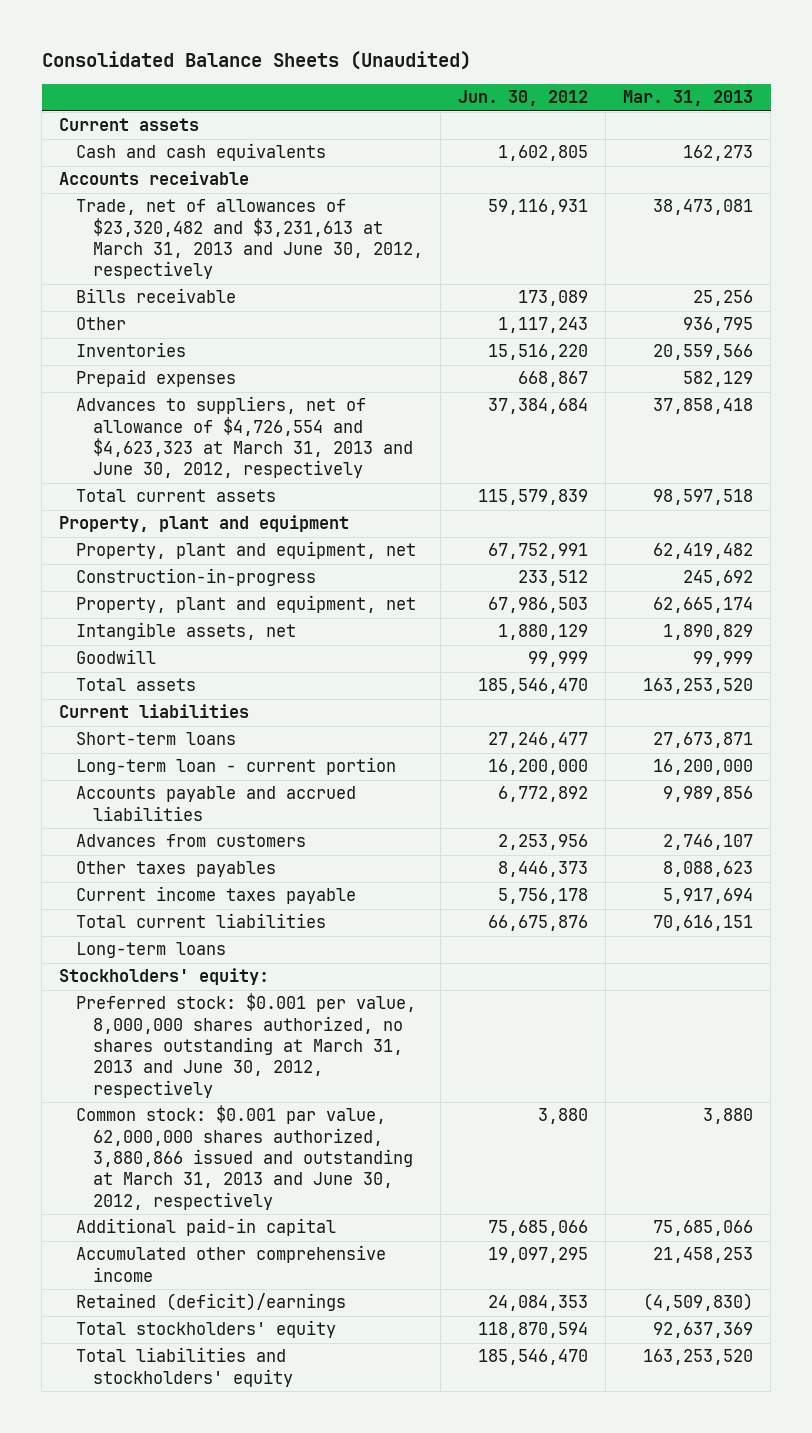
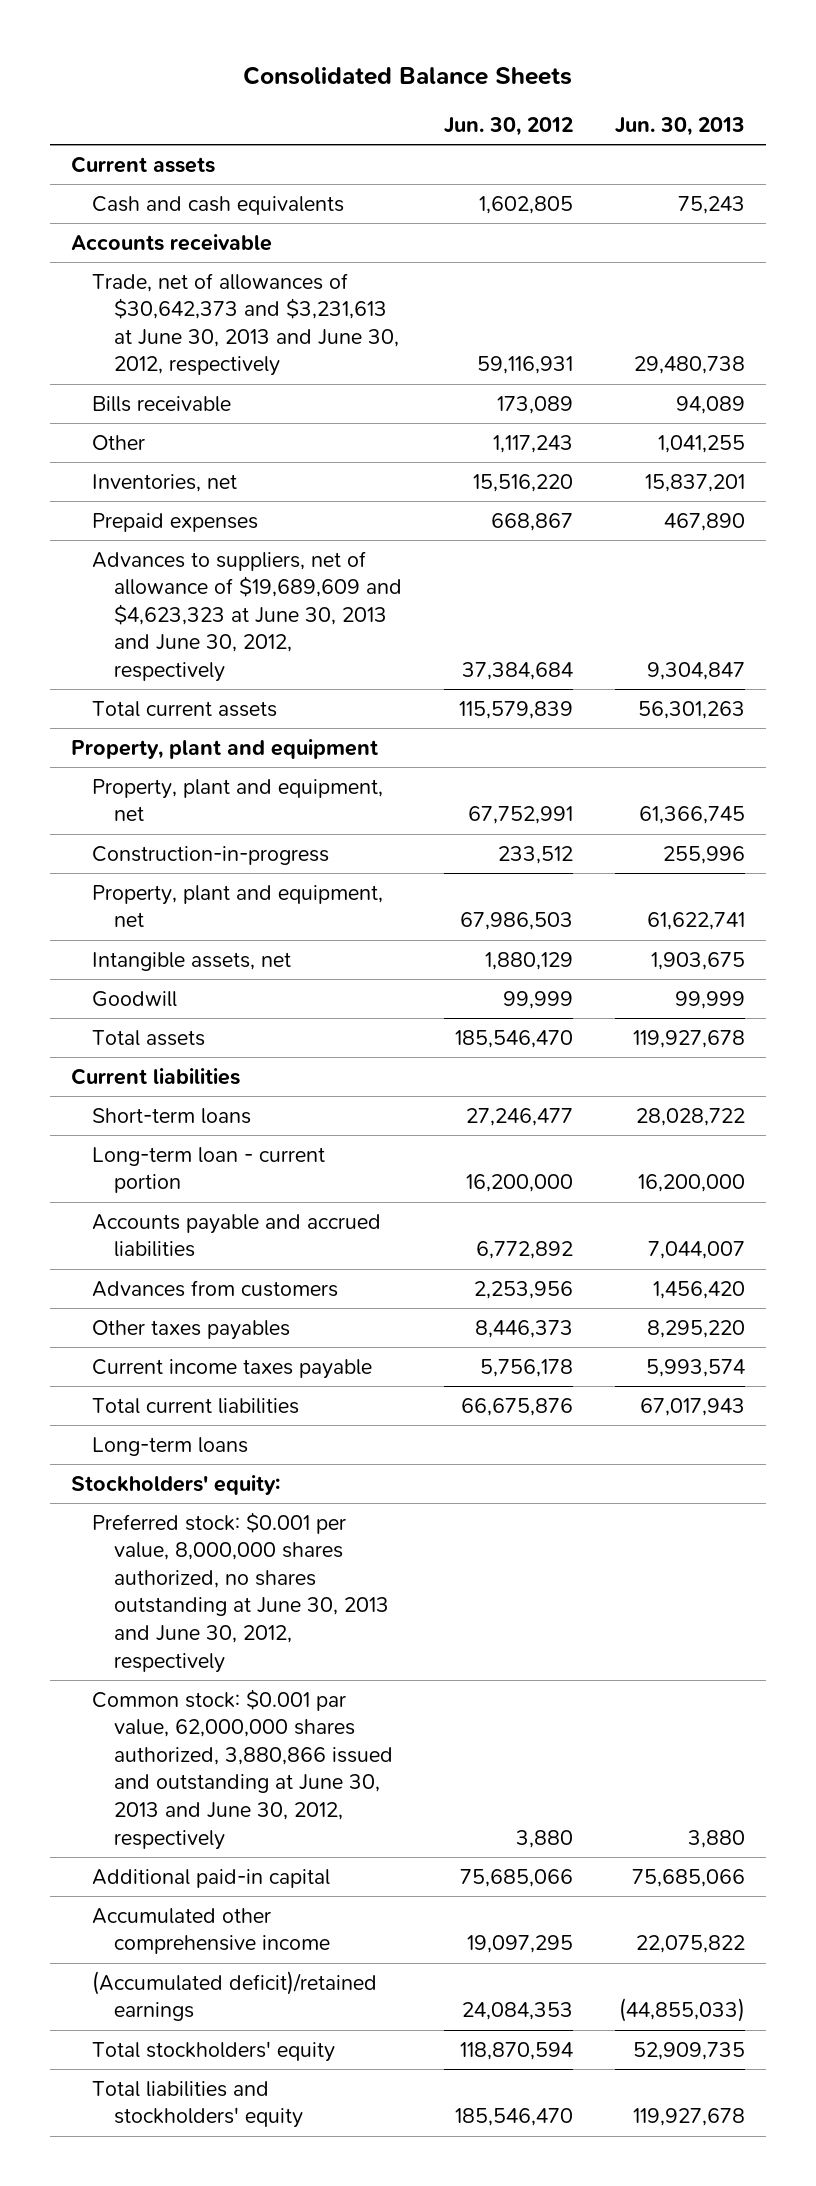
[41,51,471,71] Consolidated Balance Sheets (Unaudited) -> [243,65,573,85] Consolidated Balance Sheets
[623,90,754,107] Mar. 31, 2013 -> none
none -> [615,116,746,136] Jun. 30, 2013
[75,199,423,280] Trade, net of allowances of $23,320,482 and $3,231,613 at March 31, 2013 and June 30, 2012, respectively -> [92,272,399,377] Trade, net of allowances of $30,642,373 and $3,231,613 at June 30, 2013 and June 30, 2012, respectively
[75,342,186,358] Inventories -> [92,473,238,492] Inventories, net
[75,396,413,479] Advances to suppliers, net of allowance of $4,726,554 and $4,623,323 at March 31, 2013 and June 30, 2012, respectively -> [92,550,402,683] Advances to suppliers, net of allowance of $19,689,609 and $4,623,323 at June 30, 2013 and June 30, 2012, respectively
[75,993,416,1098] Preferred stock: $0.001 per value, 8,000,000 shares authorized, no shares outstanding at March 31, 2013 and June 30, 2012, respectively -> [92,1511,389,1673] Preferred stock: $0.001 per value, 8,000,000 shares authorized, no shares outstanding at June 30, 2013 and June 30, 2012, respectively
[75,1105,413,1210] Common stock: $0.001 par value, 62,000,000 shares authorized, 3,880,866 issued and outstanding at March 31, 2013 and June 30, 2012, respectively -> [92,1688,393,1850] Common stock: $0.001 par value, 62,000,000 shares authorized, 3,880,866 issued and outstanding at June 30, 2013 and June 30, 2012, respectively
[75,1293,346,1312] Retained (deficit)/earnings -> [92,1970,378,2022] (Accumulated deficit)/retained earnings

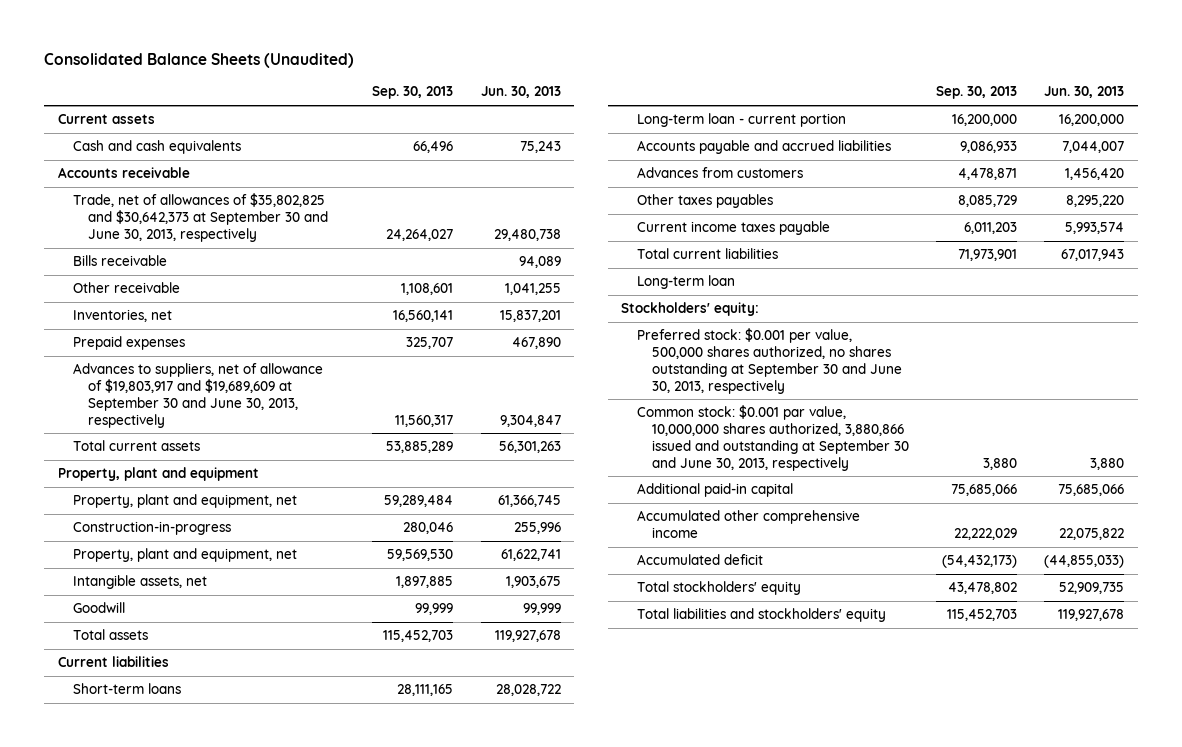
[243,65,573,85] Consolidated Balance Sheets -> [44,52,355,68] Consolidated Balance Sheets (Unaudited)
[443,116,573,136] Jun. 30, 2012 -> none
none -> [372,86,454,100] Sep. 30, 2013
[92,272,399,377] Trade, net of allowances of $30,642,373 and $3,231,613 at June 30, 2013 and June 30, 2012, respectively -> [72,193,328,242] Trade, net of allowances of $35,802,825 and $30,642,373 at September 30 and June 30, 2013, respectively
[92,434,146,450] Other -> [72,282,180,294] Other receivable
[92,550,402,683] Advances to suppliers, net of allowance of $19,689,609 and $4,623,323 at June 30, 2013 and June 30, 2012, respectively -> [72,363,323,428] Advances to suppliers, net of allowance of $19,803,917 and $19,689,609 at September 30 and June 30, 2013, respectively
[92,1436,249,1456] Long-term loans -> [636,275,735,290] Long-term loan
[92,1511,389,1673] Preferred stock: $0.001 per value, 8,000,000 shares authorized, no shares outstanding at June 30, 2013 and June 30, 2012, respectively -> [636,328,902,394] Preferred stock: $0.001 per value, 500,000 shares authorized, no shares outstanding at September 30 and June 30, 2013, respectively
[92,1688,393,1850] Common stock: $0.001 par value, 62,000,000 shares authorized, 3,880,866 issued and outstanding at June 30, 2013 and June 30, 2012, respectively -> [636,405,909,471] Common stock: $0.001 par value, 10,000,000 shares authorized, 3,880,866 issued and outstanding at September 30 and June 30, 2013, respectively
[92,1970,378,2022] (Accumulated deficit)/retained earnings -> [636,554,763,566] Accumulated deficit

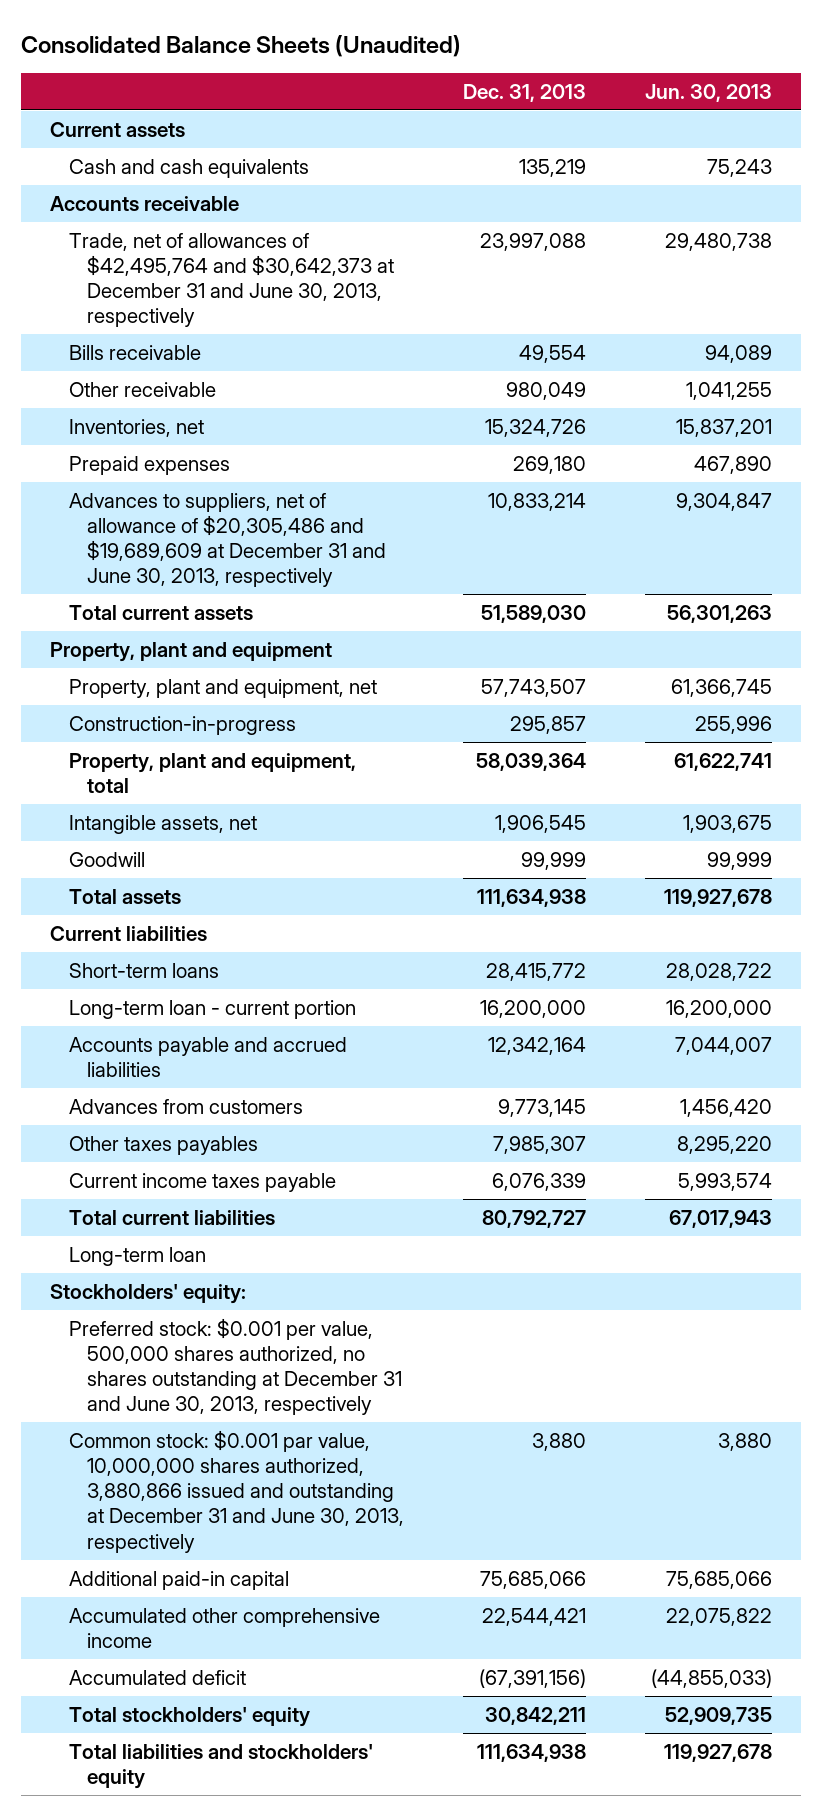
[372,86,454,100] Sep. 30, 2013 -> none
none -> [463,83,587,102] Dec. 31, 2013
[72,193,328,242] Trade, net of allowances of $35,802,825 and $30,642,373 at September 30 and June 30, 2013, respectively -> [68,232,395,328] Trade, net of allowances of $42,495,764 and $30,642,373 at December 31 and June 30, 2013, respectively
[72,363,323,428] Advances to suppliers, net of allowance of $19,803,917 and $19,689,609 at September 30 and June 30, 2013, respectively -> [68,492,387,588] Advances to suppliers, net of allowance of $20,305,486 and $19,689,609 at December 31 and June 30, 2013, respectively
[72,548,297,563] Property, plant and equipment, net -> [68,752,356,794] Property, plant and equipment, total
[636,328,902,394] Preferred stock: $0.001 per value, 500,000 shares authorized, no shares outstanding at September 30 and June 30, 2013, respectively -> [68,1317,403,1416] Preferred stock: $0.001 per value, 500,000 shares authorized, no shares outstanding at December 31 and June 30, 2013, respectively
[636,405,909,471] Common stock: $0.001 par value, 10,000,000 shares authorized, 3,880,866 issued and outstanding at September 30 and June 30, 2013, respectively -> [68,1429,405,1553] Common stock: $0.001 par value, 10,000,000 shares authorized, 3,880,866 issued and outstanding at December 31 and June 30, 2013, respectively

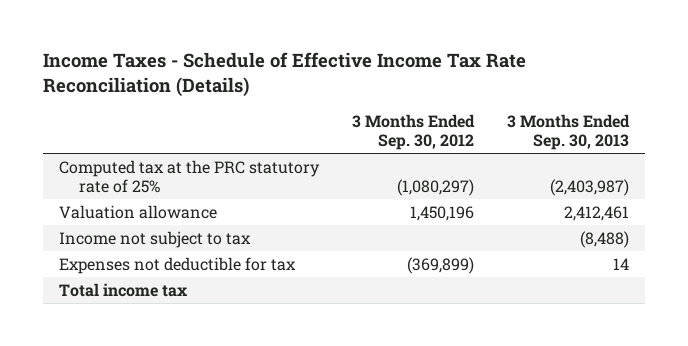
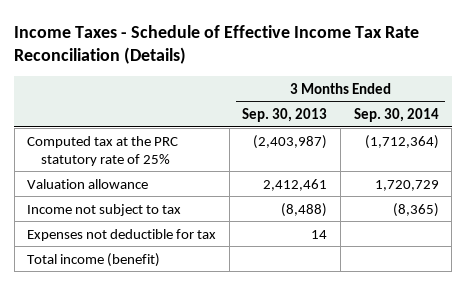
[352,113,476,150] 3 Months Ended Sep. 30, 2012 -> none
none -> [353,108,439,123] Sep. 30, 2014
[59,282,189,297] Total income tax -> [27,252,161,267] Total income (benefit)

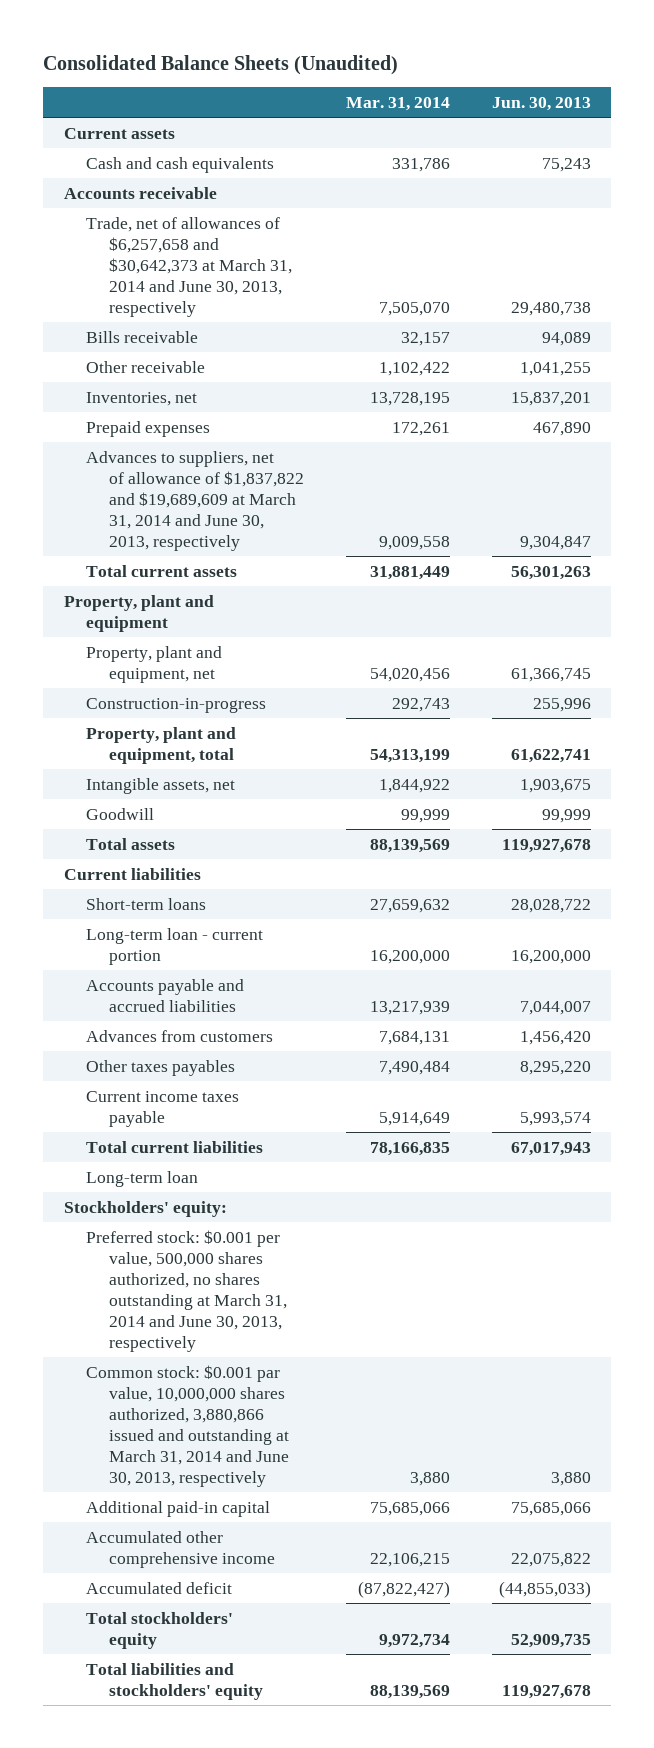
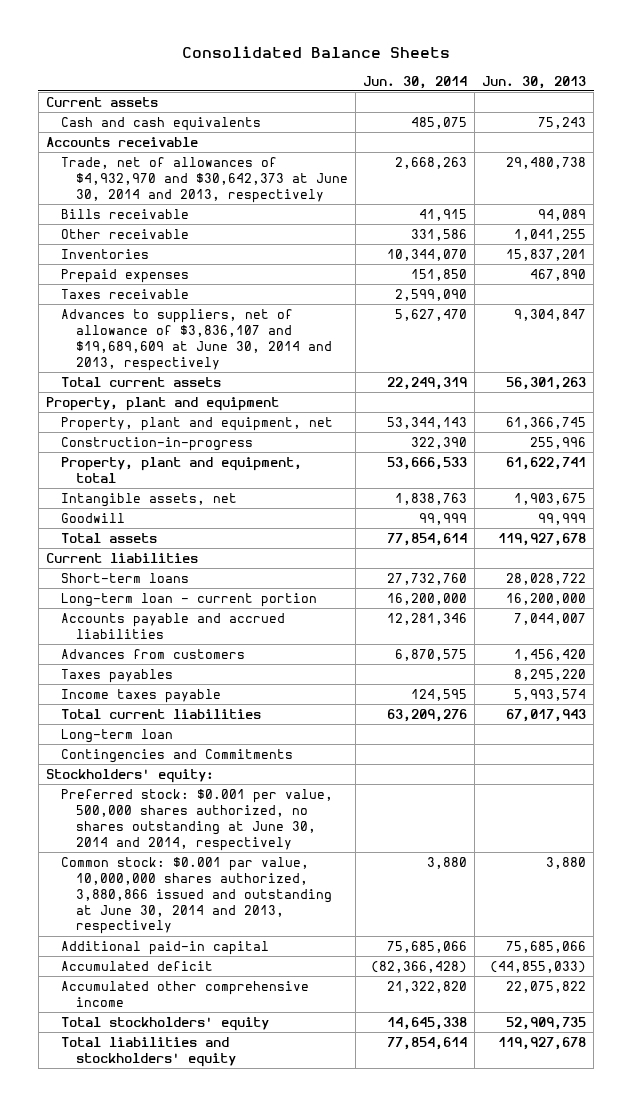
[42,54,398,75] Consolidated Balance Sheets (Unaudited) -> [181,45,450,58] Consolidated Balance Sheets
[345,97,450,112] Mar. 31, 2014 -> none
none -> [362,75,467,89] Jun. 30, 2014
[86,216,292,318] Trade, net of allowances of $6,257,658 and $30,642,373 at March 31, 2014 and June 30, 2013, respectively -> [60,156,348,203] Trade, net of allowances of $4,932,970 and $30,642,373 at June 30, 2014 and 2013, respectively
[86,391,198,406] Inventories, net -> [60,248,149,259] Inventories
none -> [60,288,189,299] Taxes receivable
[86,450,304,552] Advances to suppliers, net of allowance of $1,837,822 and $19,689,609 at March 31, 2014 and June 30, 2013, respectively -> [60,308,332,371] Advances to suppliers, net of allowance of $3,836,107 and $19,689,609 at June 30, 2014 and 2013, respectively
[86,1059,236,1076] Other taxes payables -> [60,668,173,683] Taxes payables
[86,1090,240,1127] Current income taxes payable -> [60,688,221,703] Income taxes payable
none -> [60,748,293,763] Contingencies and Commitments
[86,1229,287,1353] Preferred stock: $0.001 per value, 500,000 shares authorized, no shares outstanding at March 31, 2014 and June 30, 2013, respectively -> [60,788,333,851] Preferred stock: $0.001 per value, 500,000 shares authorized, no shares outstanding at June 30, 2014 and 2014, respectively
[86,1364,289,1488] Common stock: $0.001 par value, 10,000,000 shares authorized, 3,880,866 issued and outstanding at March 31, 2014 and June 30, 2013, respectively -> [60,856,332,935] Common stock: $0.001 par value, 10,000,000 shares authorized, 3,880,866 issued and outstanding at June 30, 2014 and 2013, respectively
[86,1530,275,1568] Accumulated other comprehensive income -> [60,980,309,1007] Accumulated other comprehensive income

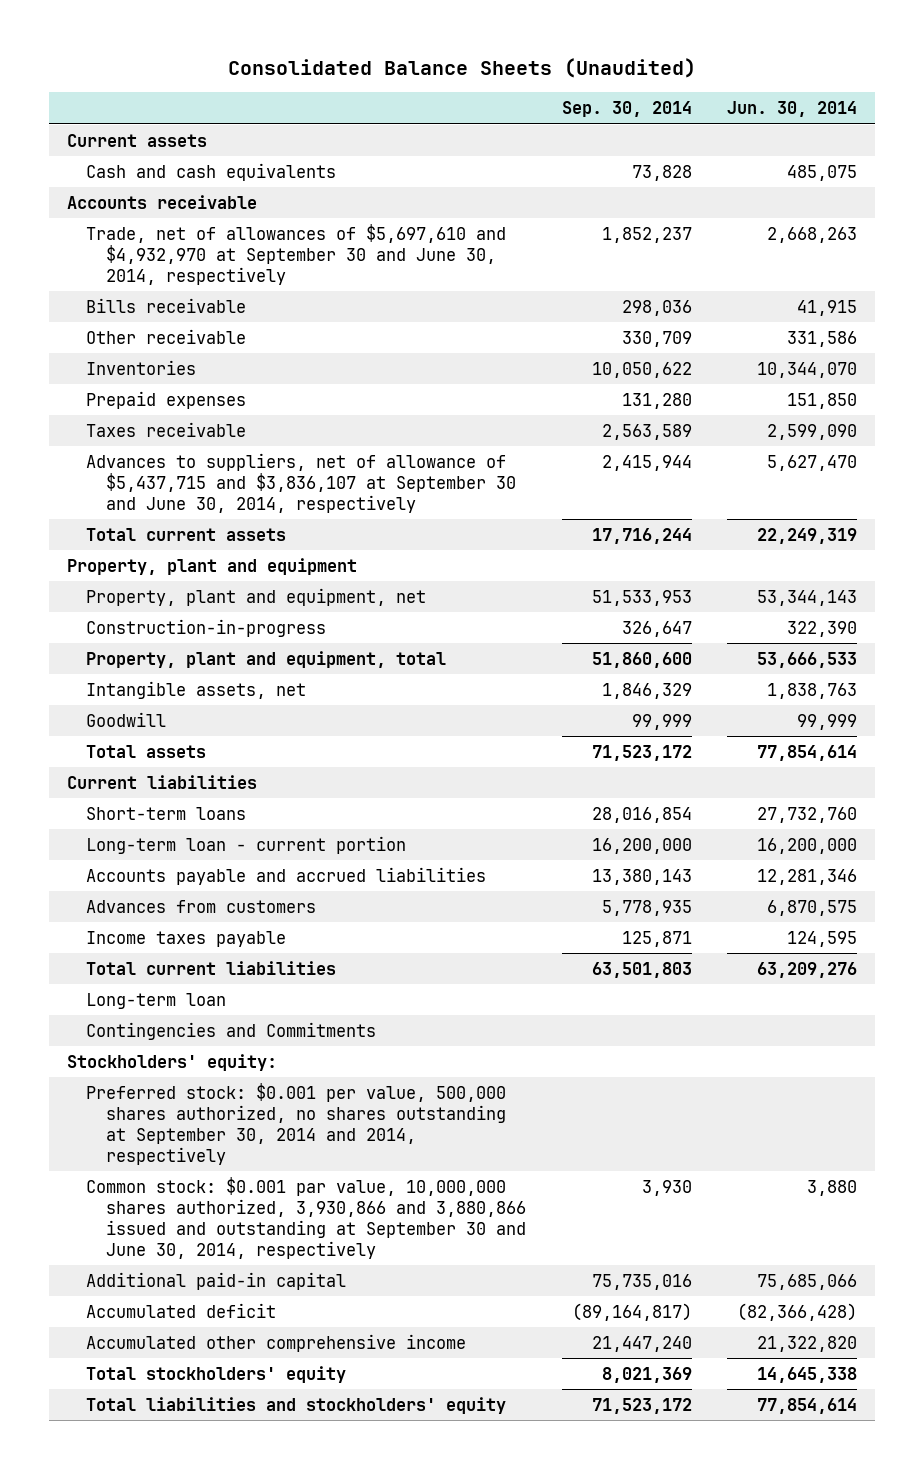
[181,45,450,58] Consolidated Balance Sheets -> [228,58,697,79] Consolidated Balance Sheets (Unaudited)
[482,75,587,89] Jun. 30, 2013 -> none
none -> [561,100,692,117] Sep. 30, 2014
[60,156,348,203] Trade, net of allowances of $4,932,970 and $30,642,373 at June 30, 2014 and 2013, respectively -> [86,223,507,285] Trade, net of allowances of $5,697,610 and $4,932,970 at September 30 and June 30, 2014, respectively
[60,308,332,371] Advances to suppliers, net of allowance of $3,836,107 and $19,689,609 at June 30, 2014 and 2013, respectively -> [86,452,516,513] Advances to suppliers, net of allowance of $5,437,715 and $3,836,107 at September 30 and June 30, 2014, respectively
[60,668,173,683] Taxes payables -> none
[60,788,333,851] Preferred stock: $0.001 per value, 500,000 shares authorized, no shares outstanding at June 30, 2014 and 2014, respectively -> [86,1082,507,1165] Preferred stock: $0.001 per value, 500,000 shares authorized, no shares outstanding at September 30, 2014 and 2014, respectively
[60,856,332,935] Common stock: $0.001 par value, 10,000,000 shares authorized, 3,880,866 issued and outstanding at June 30, 2014 and 2013, respectively -> [86,1176,526,1259] Common stock: $0.001 par value, 10,000,000 shares authorized, 3,930,866 and 3,880,866 issued and outstanding at September 30 and June 30, 2014, respectively

